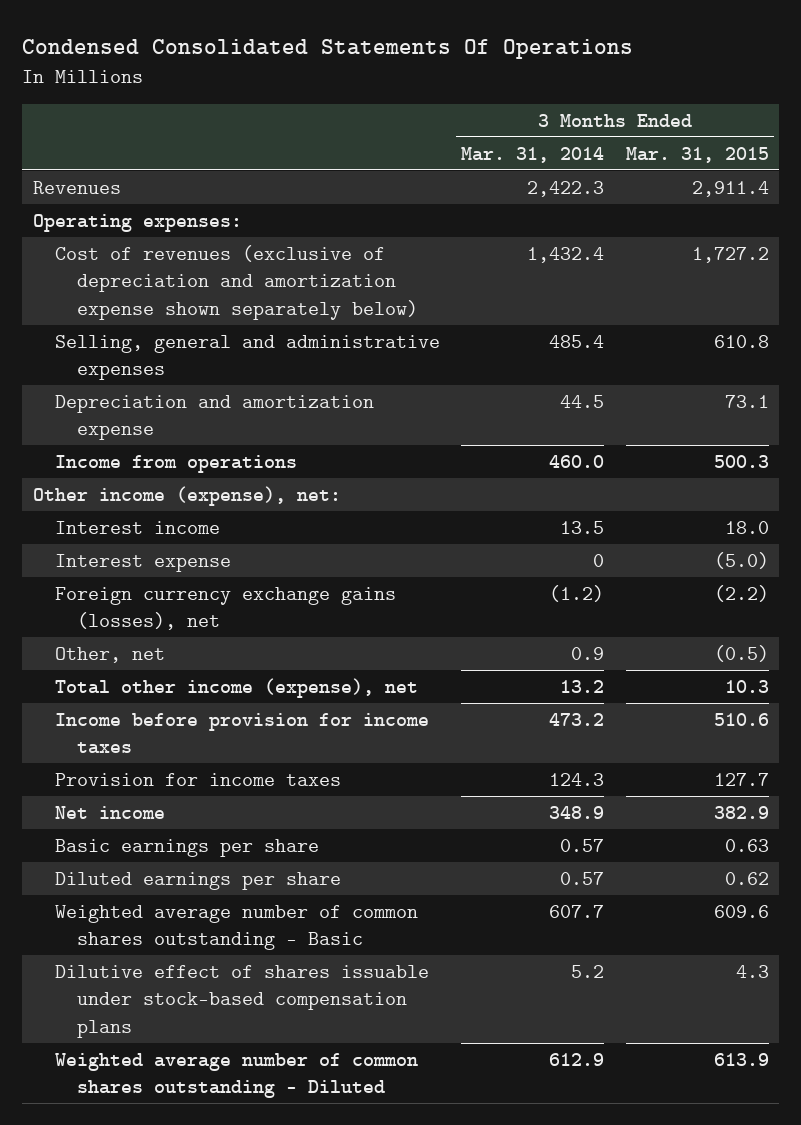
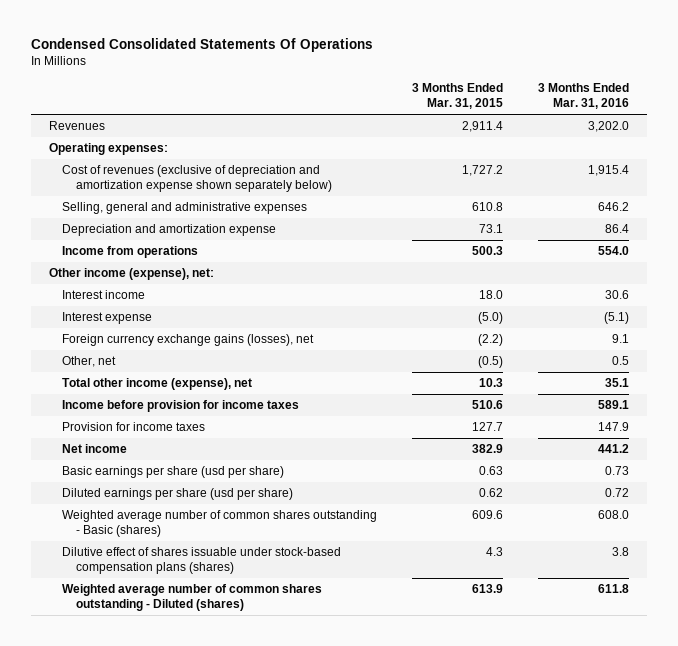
[461,146,605,163] Mar. 31, 2014 -> none
none -> [538,83,630,110] 3 Months Ended Mar. 31, 2016
[54,838,319,857] Basic earnings per share -> [62,466,285,479] Basic earnings per share (usd per share)
[54,871,341,890] Diluted earnings per share -> [62,488,294,501] Diluted earnings per share (usd per share)
[54,904,418,951] Weighted average number of common shares outstanding - Basic -> [62,510,378,538] Weighted average number of common shares outstanding - Basic (shares)
[54,964,429,1038] Dilutive effect of shares issuable under stock-based compensation plans -> [62,547,342,575] Dilutive effect of shares issuable under stock-based compensation plans (shares)
[54,1052,418,1099] Weighted average number of common shares outstanding - Diluted -> [62,584,323,612] Weighted average number of common shares outstanding - Diluted (shares)

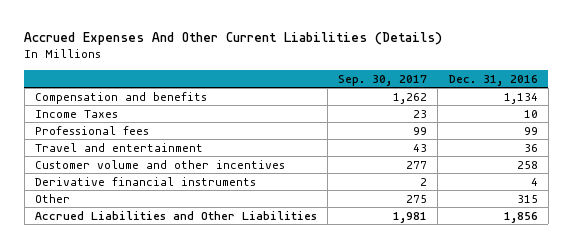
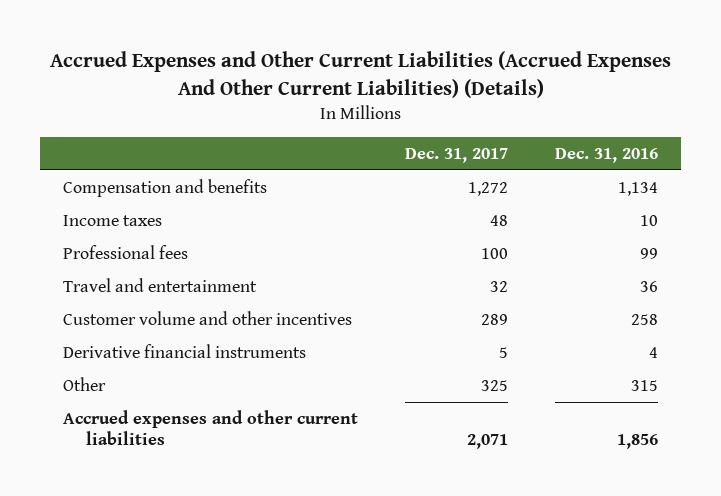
[24,32,443,46] Accrued Expenses And Other Current Liabilities (Details) -> [49,51,671,98] Accrued Expenses and Other Current Liabilities (Accrued Expenses And Other Current Liabilities) (Details)
[338,74,428,86] Sep. 30, 2017 -> none
none -> [405,147,509,163] Dec. 31, 2017
[34,109,118,118] Income Taxes -> [63,215,163,227] Income taxes
[34,210,317,220] Accrued Liabilities and Other Liabilities -> [63,410,359,445] Accrued expenses and other current liabilities

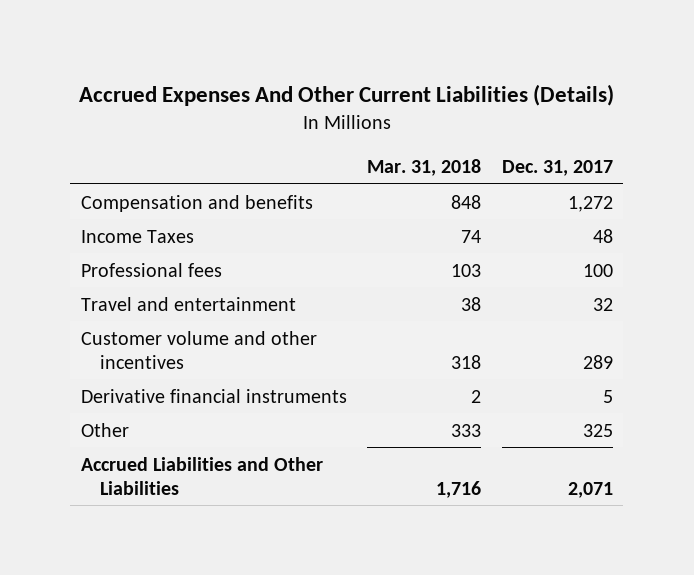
[49,51,671,98] Accrued Expenses and Other Current Liabilities (Accrued Expenses And Other Current Liabilities) (Details) -> [78,83,614,106] Accrued Expenses And Other Current Liabilities (Details)
[555,147,659,163] Dec. 31, 2016 -> none
none -> [367,158,482,176] Mar. 31, 2018
[63,215,163,227] Income taxes -> [80,229,194,243] Income Taxes
[63,410,359,445] Accrued expenses and other current liabilities -> [80,456,323,495] Accrued Liabilities and Other Liabilities

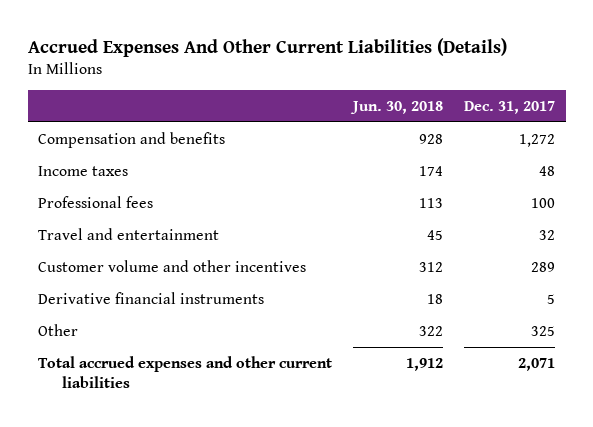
[367,158,482,176] Mar. 31, 2018 -> none
none -> [350,101,444,115] Jun. 30, 2018
[80,229,194,243] Income Taxes -> [38,165,129,176] Income taxes
[80,456,323,495] Accrued Liabilities and Other Liabilities -> [38,355,333,389] Total accrued expenses and other current liabilities

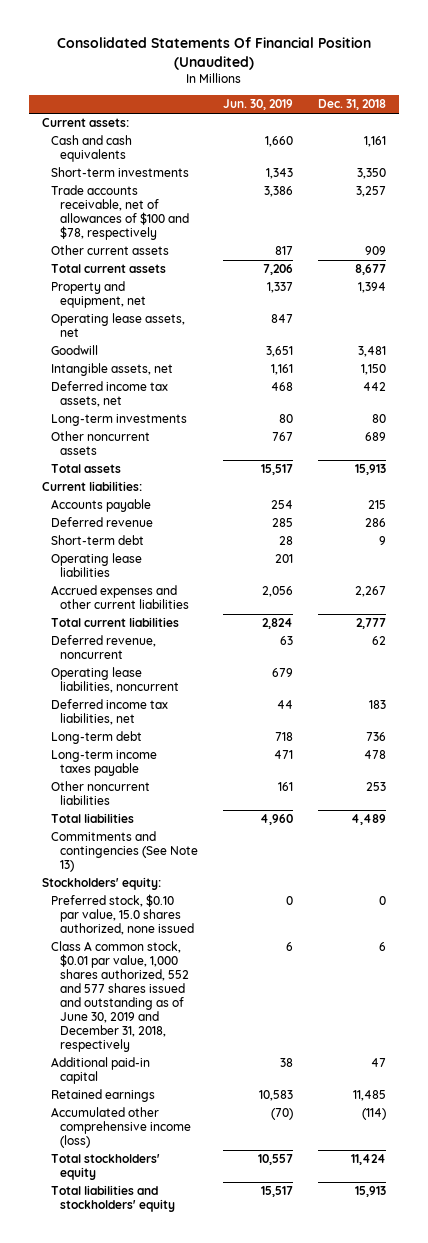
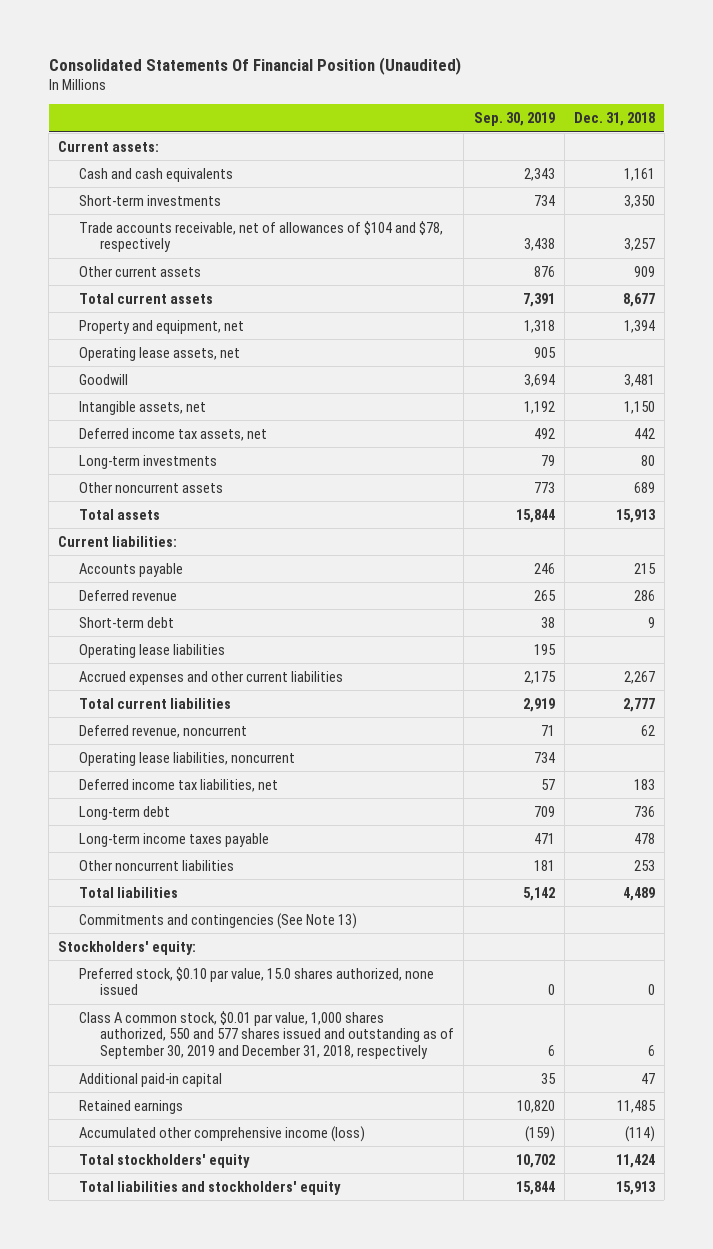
[223,99,294,111] Jun. 30, 2019 -> none
none -> [473,112,555,127] Sep. 30, 2019
[50,185,189,241] Trade accounts receivable, net of allowances of $100 and $78, respectively -> [79,220,444,253] Trade accounts receivable, net of allowances of $104 and $78, respectively
[50,941,189,1052] Class A common stock, $0.01 par value, 1,000 shares authorized, 552 and 577 shares issued and outstanding as of June 30, 2019 and December 31, 2018, respectively -> [79,1010,455,1060] Class A common stock, $0.01 par value, 1,000 shares authorized, 550 and 577 shares issued and outstanding as of September 30, 2019 and December 31, 2018, respectively

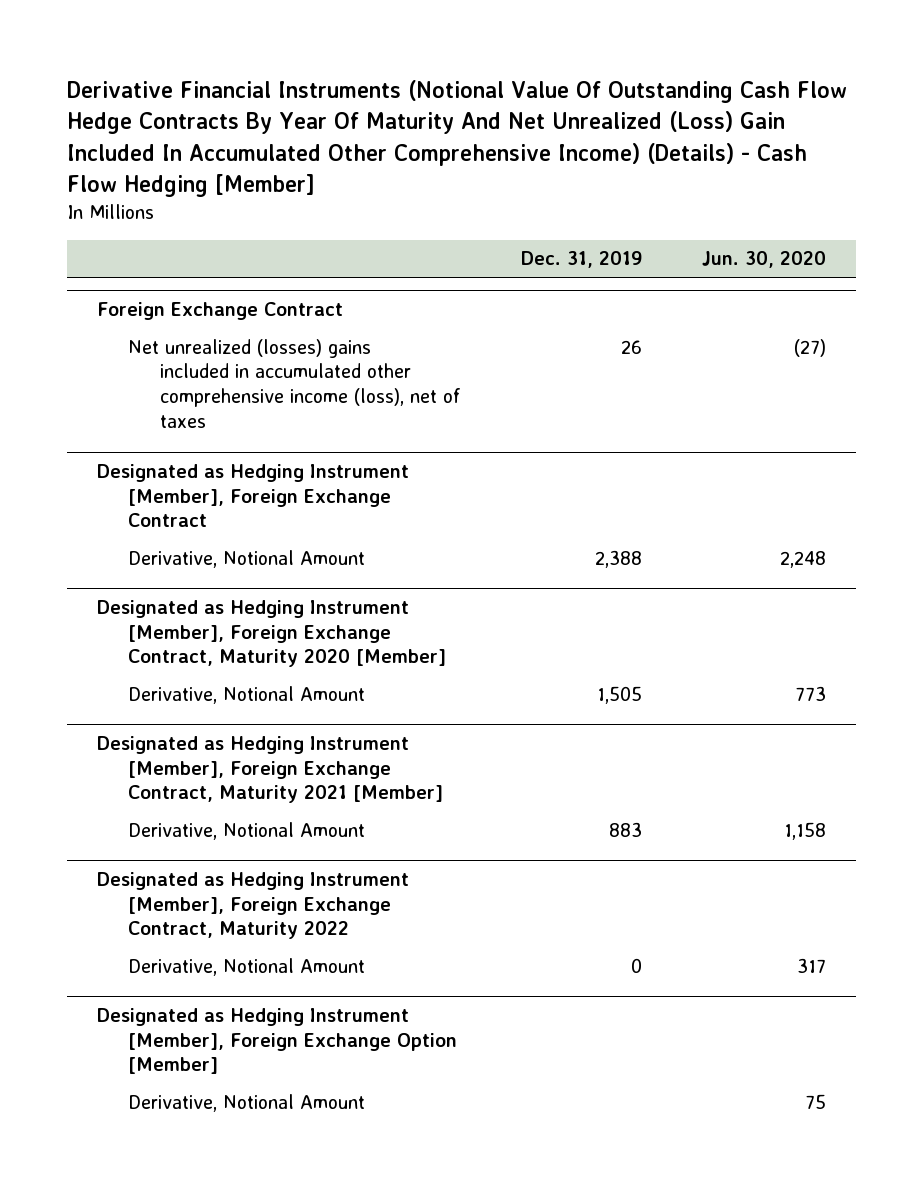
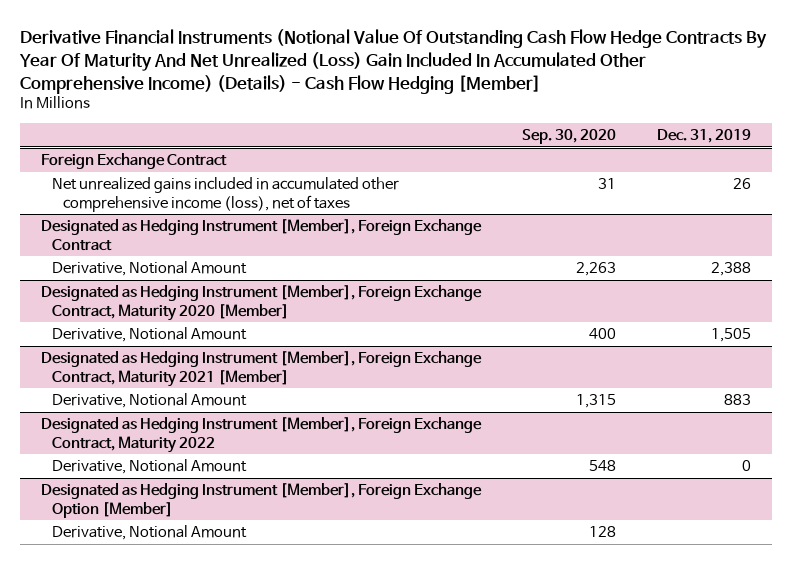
[702,251,827,269] Jun. 30, 2020 -> none
none -> [522,129,617,145] Sep. 30, 2020
[128,338,462,428] Net unrealized (losses) gains included in accumulated other comprehensive income (loss), net of taxes -> [52,177,400,212] Net unrealized gains included in accumulated other comprehensive income (loss), net of taxes

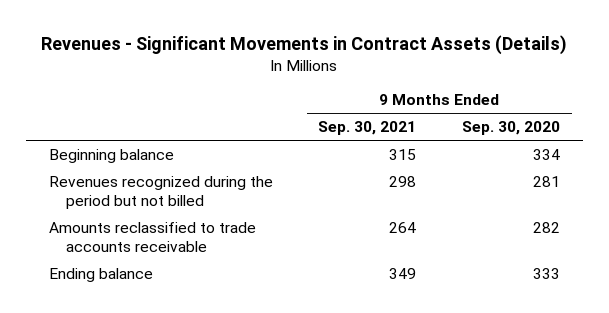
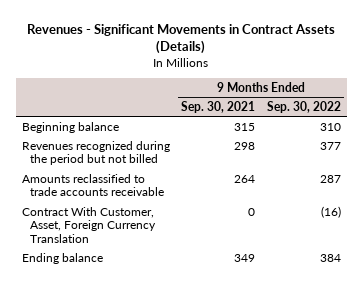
[462,121,561,136] Sep. 30, 2020 -> none
none -> [266,100,341,113] Sep. 30, 2022
none -> [21,206,157,243] Contract With Customer, Asset, Foreign Currency Translation

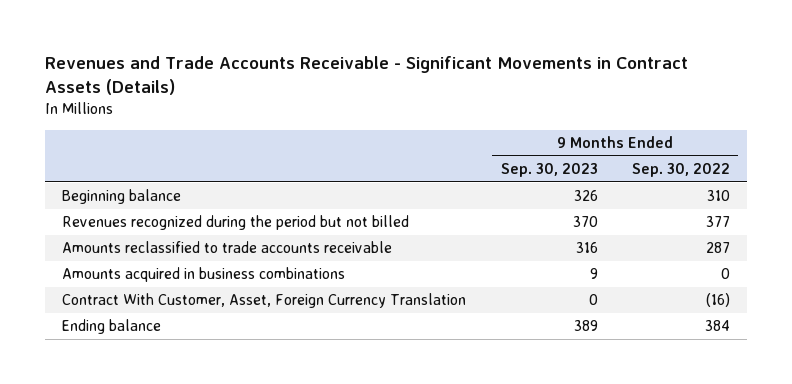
[27,23,336,55] Revenues - Significant Movements in Contract Assets (Details) -> [45,56,689,96] Revenues and Trade Accounts Receivable - Significant Movements in Contract Assets (Details)
[181,100,256,113] Sep. 30, 2021 -> none
none -> [500,163,598,178] Sep. 30, 2023
none -> [62,267,346,283] Amounts acquired in business combinations

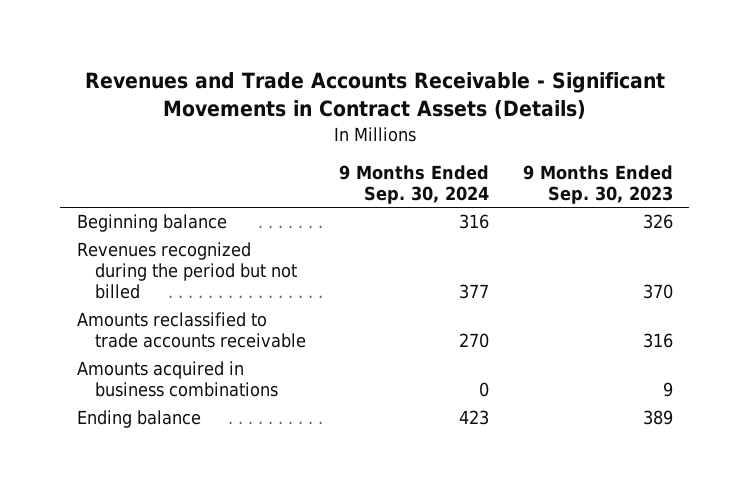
[631,163,730,178] Sep. 30, 2022 -> none
none -> [339,165,490,205] 9 Months Ended Sep. 30, 2024
[62,293,467,309] Contract With Customer, Asset, Foreign Currency Translation -> none

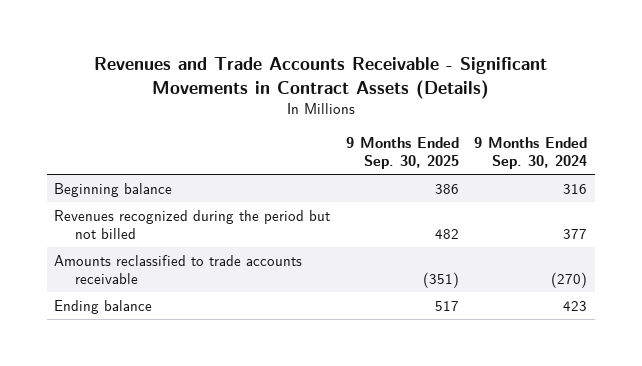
[522,165,673,205] 9 Months Ended Sep. 30, 2023 -> none
none -> [345,137,459,170] 9 Months Ended Sep. 30, 2025
[76,361,279,398] Amounts acquired in business combinations -> none
[459,333,490,349] 270 -> [551,272,588,289] (270)

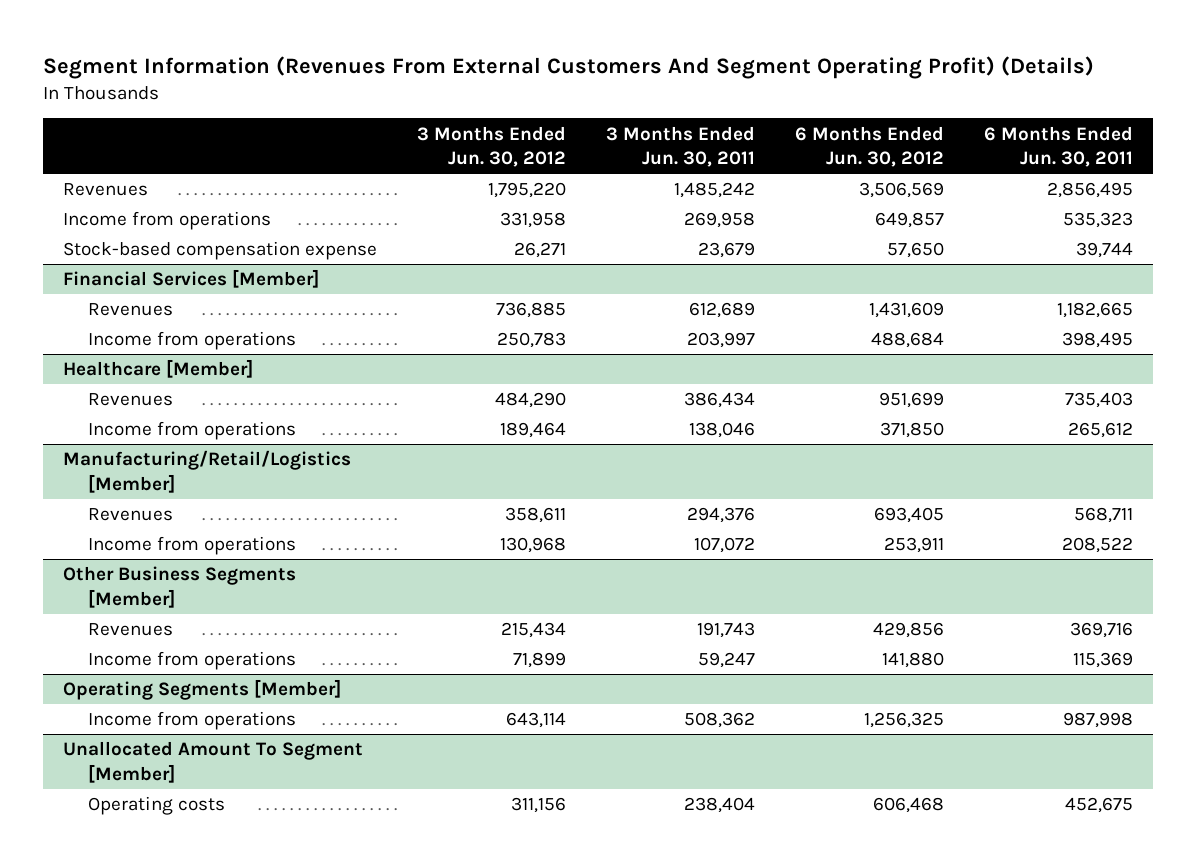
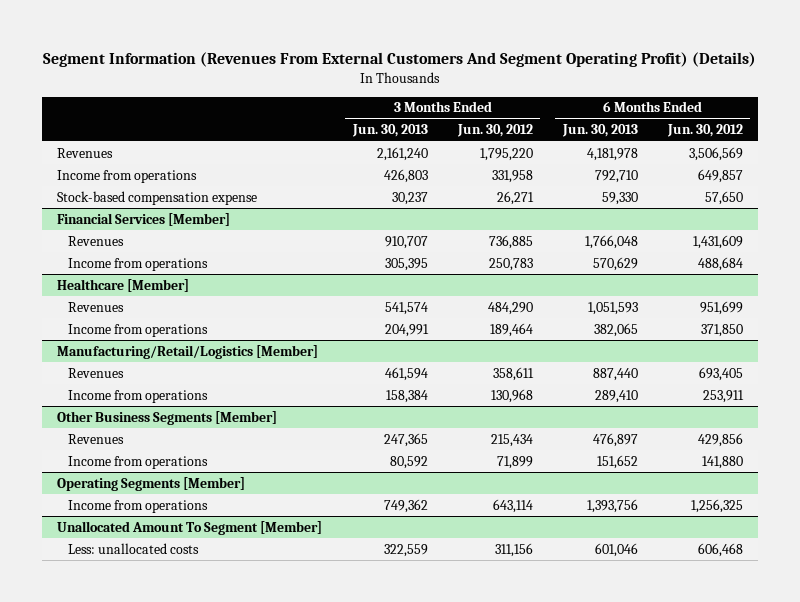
[606,125,756,168] 3 Months Ended Jun. 30, 2011 -> none
[983,125,1133,168] 6 Months Ended Jun. 30, 2011 -> none
none -> [351,124,428,138] Jun. 30, 2013
none -> [561,124,638,138] Jun. 30, 2013
[88,796,226,816] Operating costs -> [67,542,199,554] Less: unallocated costs

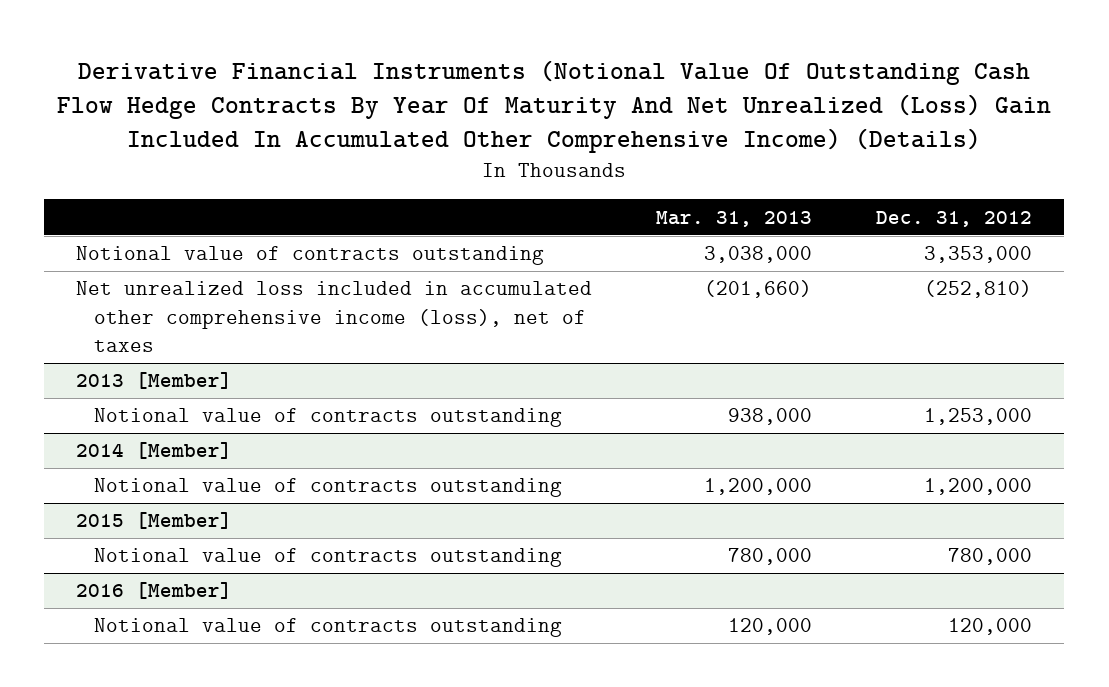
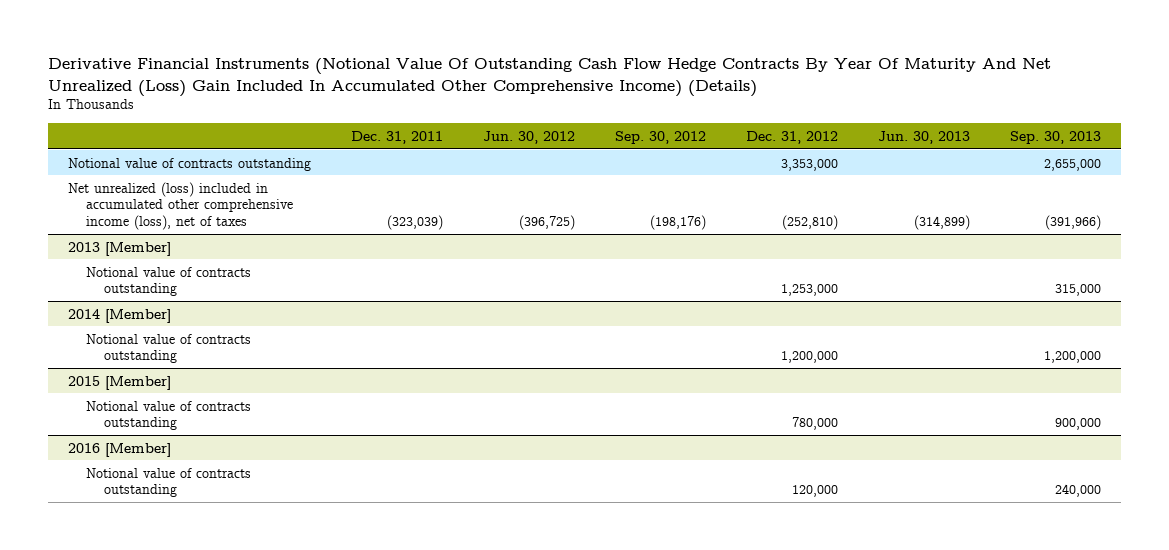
[656,210,813,227] Mar. 31, 2013 -> none
none -> [350,130,443,144] Dec. 31, 2011
none -> [482,130,575,144] Jun. 30, 2012
none -> [614,130,706,144] Sep. 30, 2012
none -> [877,130,970,144] Jun. 30, 2013
none -> [1009,130,1101,144] Sep. 30, 2013
[76,281,593,352] Net unrealized loss included in accumulated other comprehensive income (loss), net of taxes -> [67,181,294,231] Net unrealized (loss) included in accumulated other comprehensive income (loss), net of taxes

